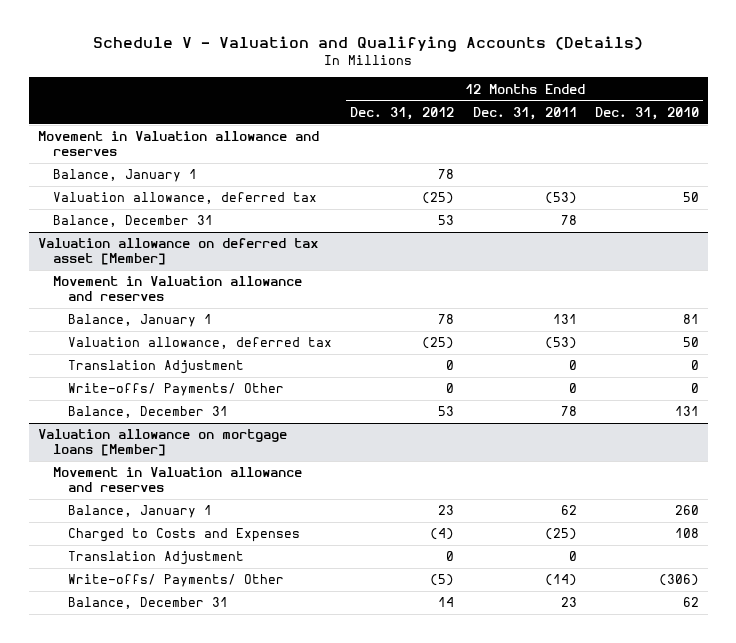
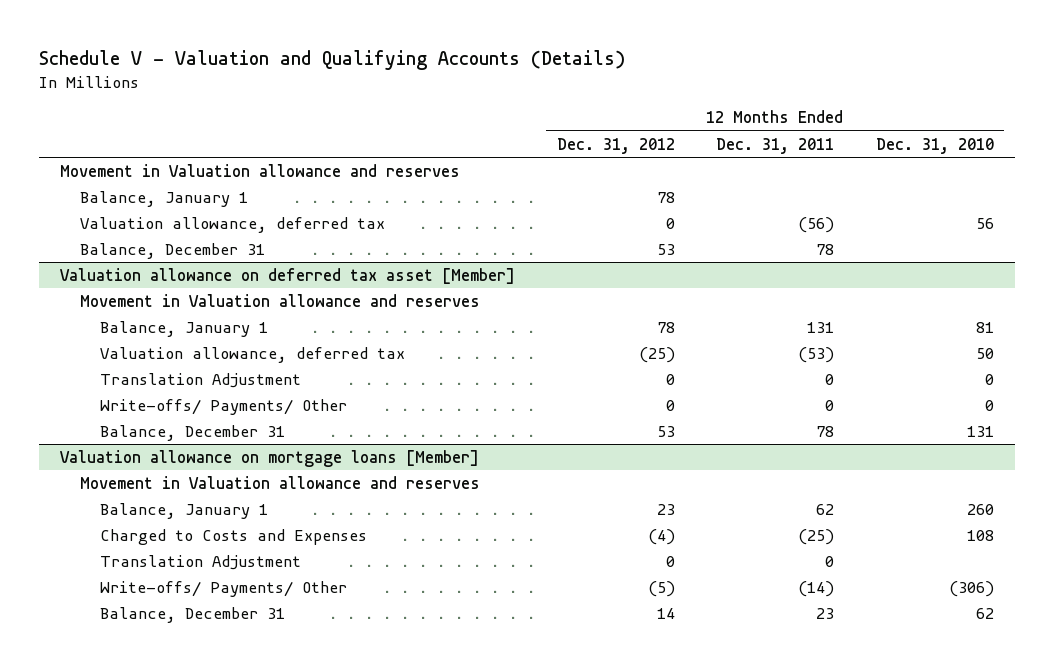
[422,192,455,205] (25) -> [665,217,675,229] 0
[544,192,577,205] (53) -> [798,216,835,233] (56)
[682,192,699,203] 50 -> [975,217,994,229] 56

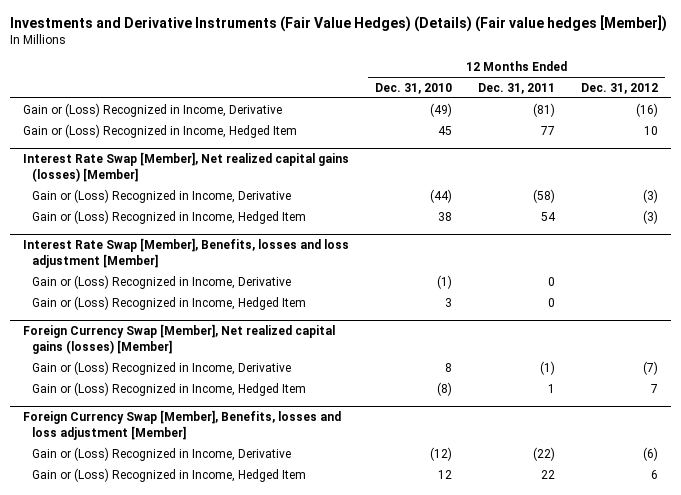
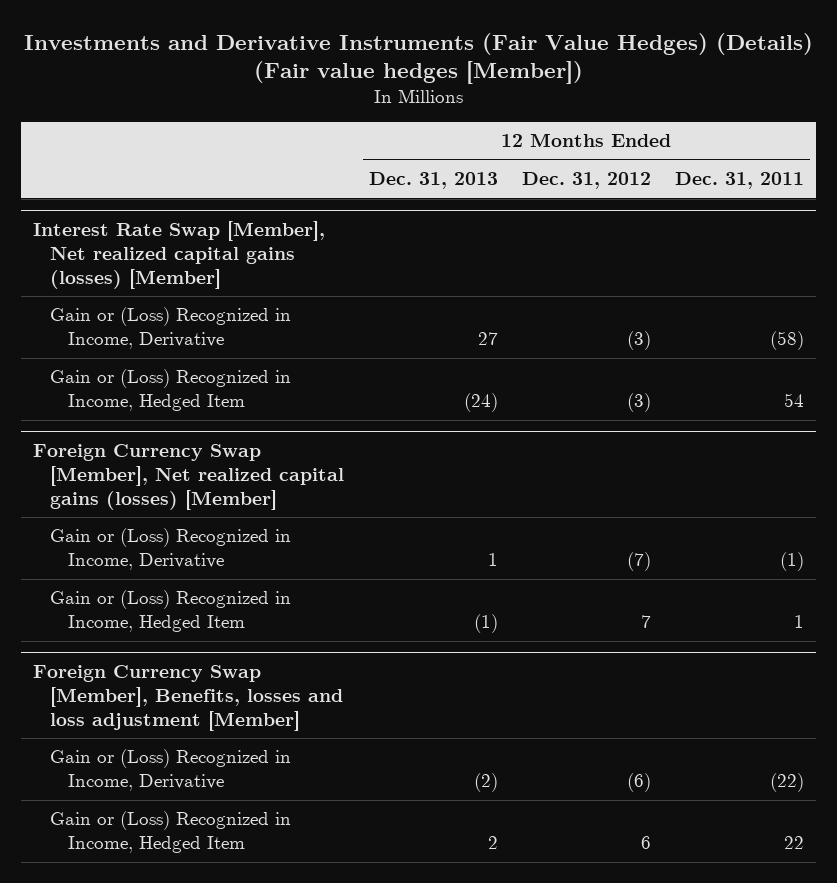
[374,82,452,94] Dec. 31, 2010 -> none
none -> [368,172,498,190] Dec. 31, 2013
[22,102,282,117] Gain or (Loss) Recognized in Income, Derivative -> none
[22,123,297,138] Gain or (Loss) Recognized in Income, Hedged Item -> none
[22,238,349,269] Interest Rate Swap [Member], Benefits, losses and loss adjustment [Member] -> none
[31,274,291,289] Gain or (Loss) Recognized in Income, Derivative -> none
[31,295,306,310] Gain or (Loss) Recognized in Income, Hedged Item -> none

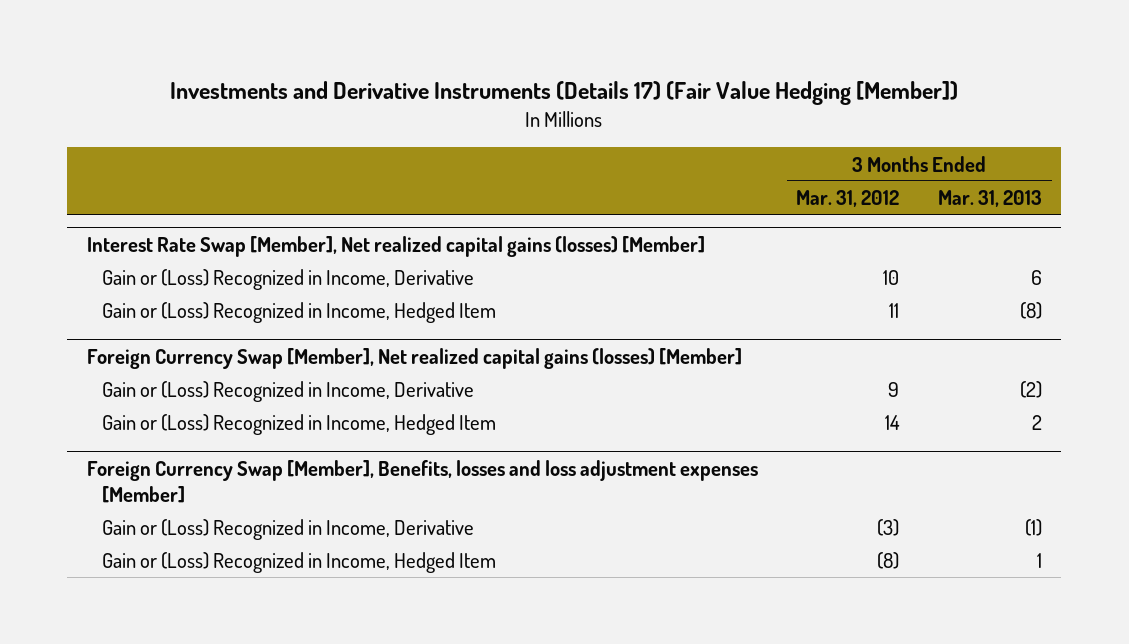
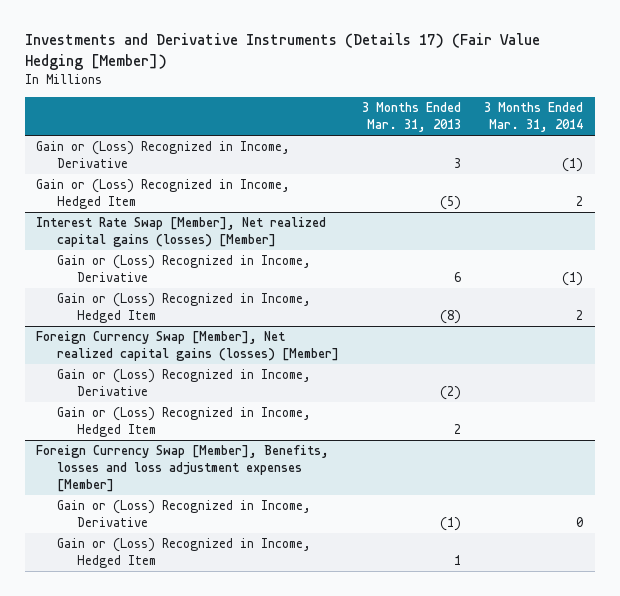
[796,190,900,208] Mar. 31, 2012 -> none
none -> [484,102,584,133] 3 Months Ended Mar. 31, 2014
none -> [36,141,291,169] Gain or (Loss) Recognized in Income, Derivative
none -> [36,179,291,210] Gain or (Loss) Recognized in Income, Hedged Item

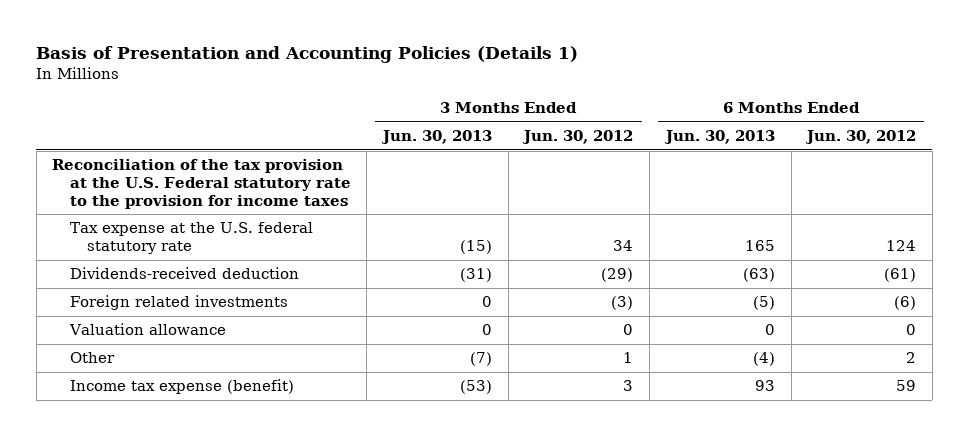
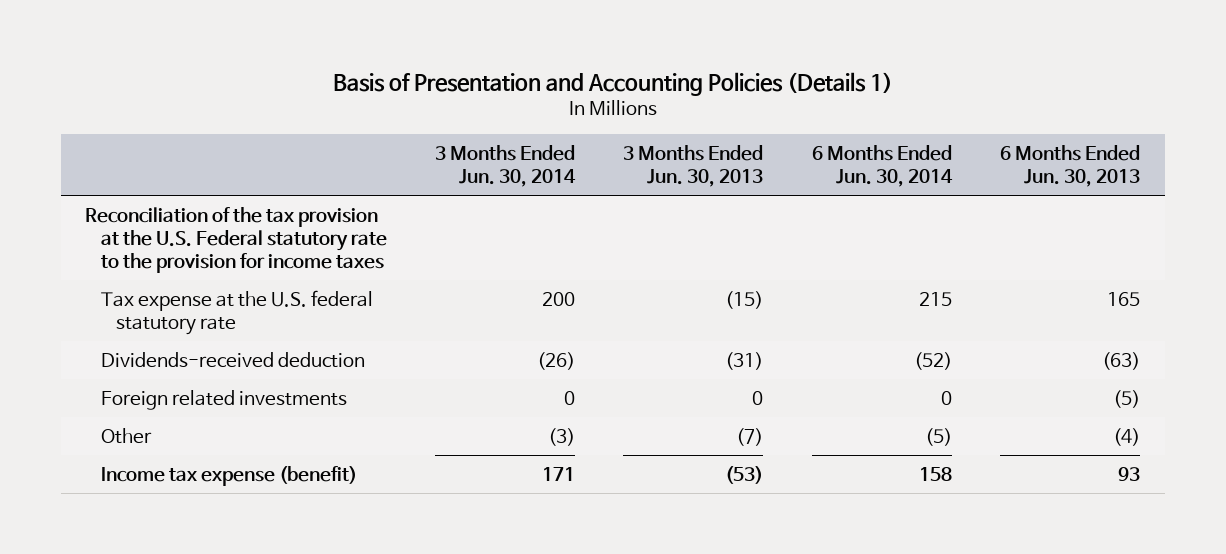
[522,129,634,144] Jun. 30, 2012 -> none
[805,129,917,144] Jun. 30, 2012 -> none
none -> [435,144,577,188] 3 Months Ended Jun. 30, 2014
none -> [811,144,953,188] 6 Months Ended Jun. 30, 2014
[68,323,226,336] Valuation allowance -> none

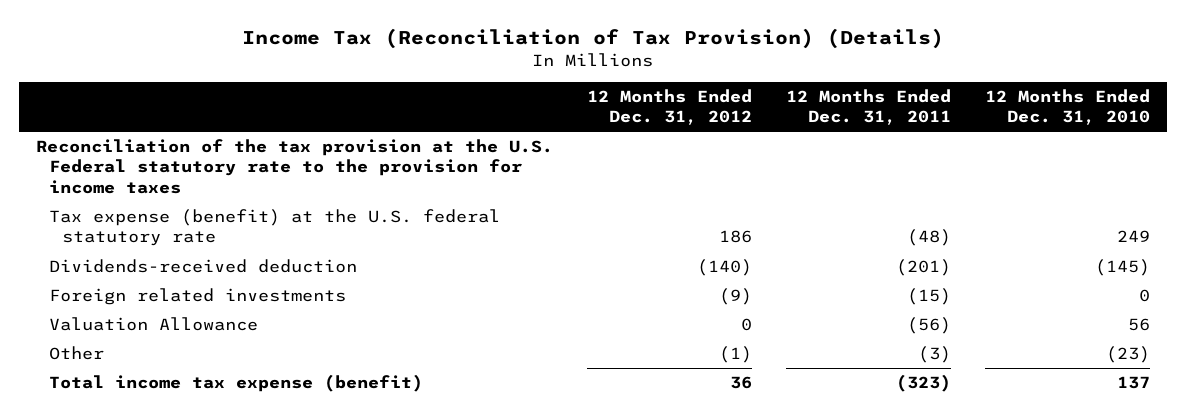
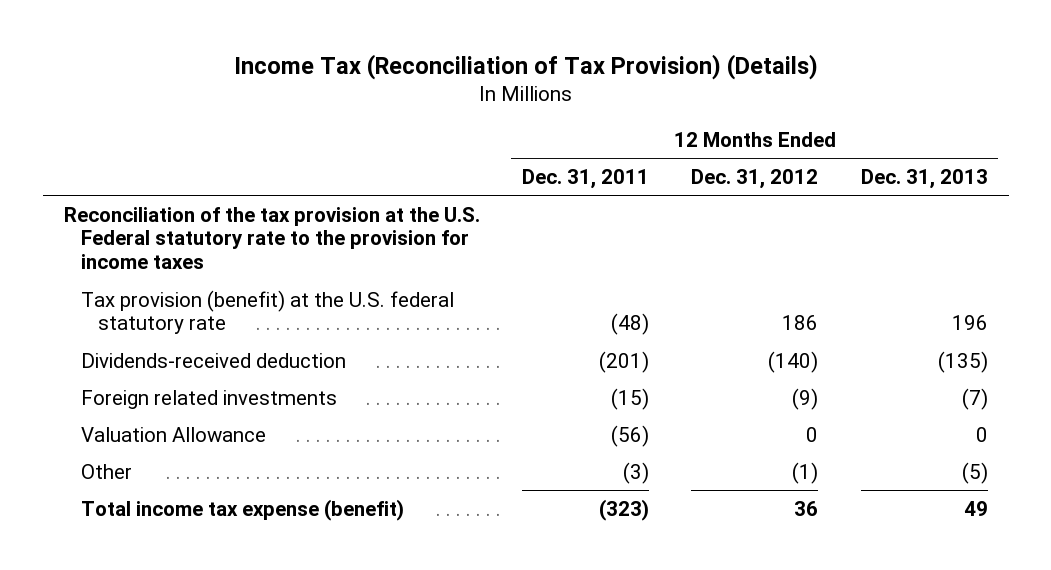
[985,89,1151,126] 12 Months Ended Dec. 31, 2010 -> none
none -> [860,169,988,190] Dec. 31, 2013
[48,209,500,247] Tax expense (benefit) at the U.S. federal statutory rate -> [80,289,454,335] Tax provision (benefit) at the U.S. federal statutory rate

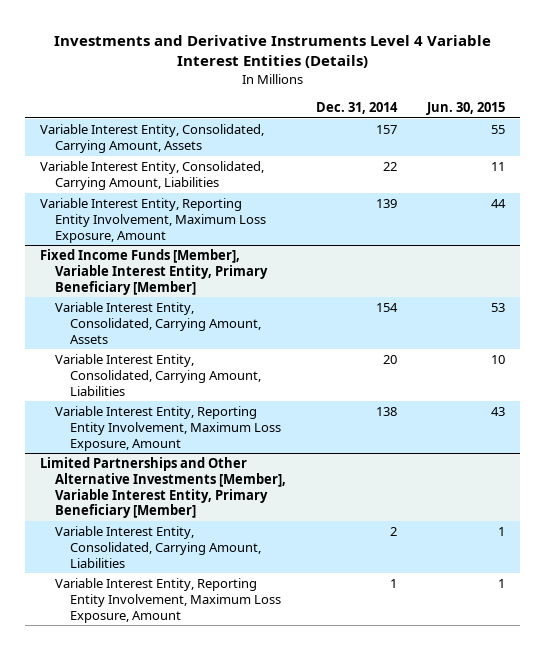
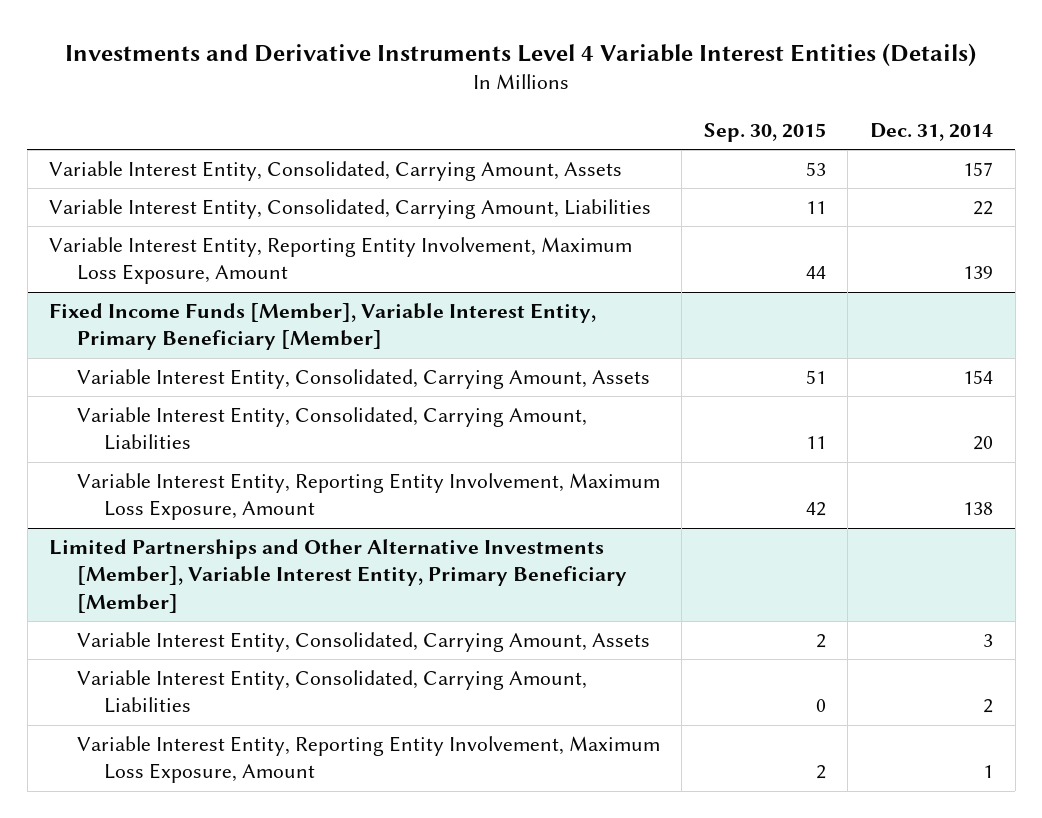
[425,101,505,115] Jun. 30, 2015 -> none
none -> [703,123,826,143] Sep. 30, 2015
none -> [76,632,650,653] Variable Interest Entity, Consolidated, Carrying Amount, Assets

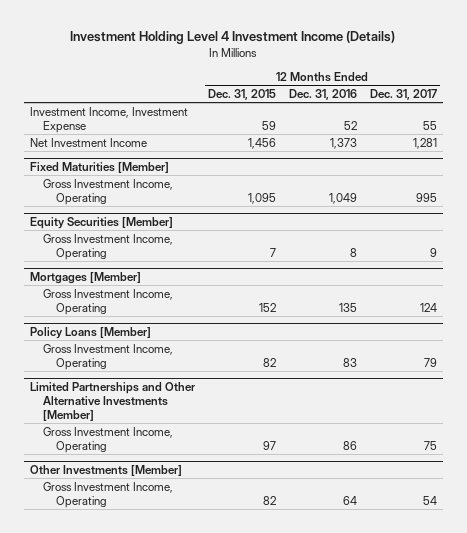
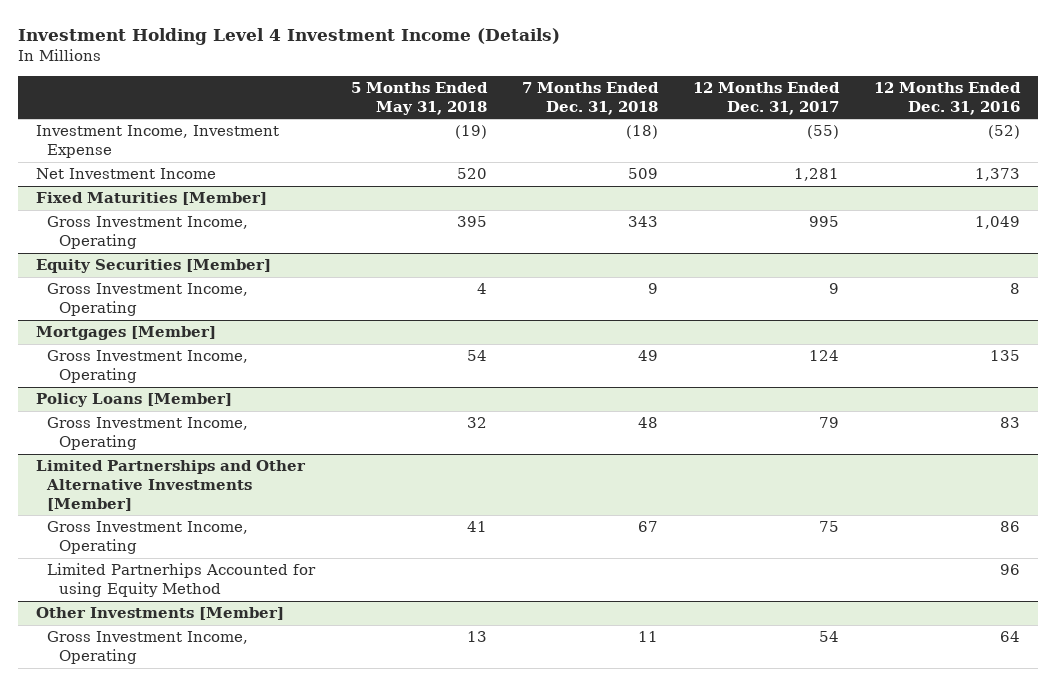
[207,89,276,101] Dec. 31, 2015 -> none
none -> [350,82,488,115] 5 Months Ended May 31, 2018
none -> [521,82,659,115] 7 Months Ended Dec. 31, 2018
[343,120,357,130] 52 -> [988,125,1021,140] (52)
[422,120,437,130] 55 -> [806,125,839,140] (55)
none -> [47,563,317,598] Limited Partnerhips Accounted for using Equity Method

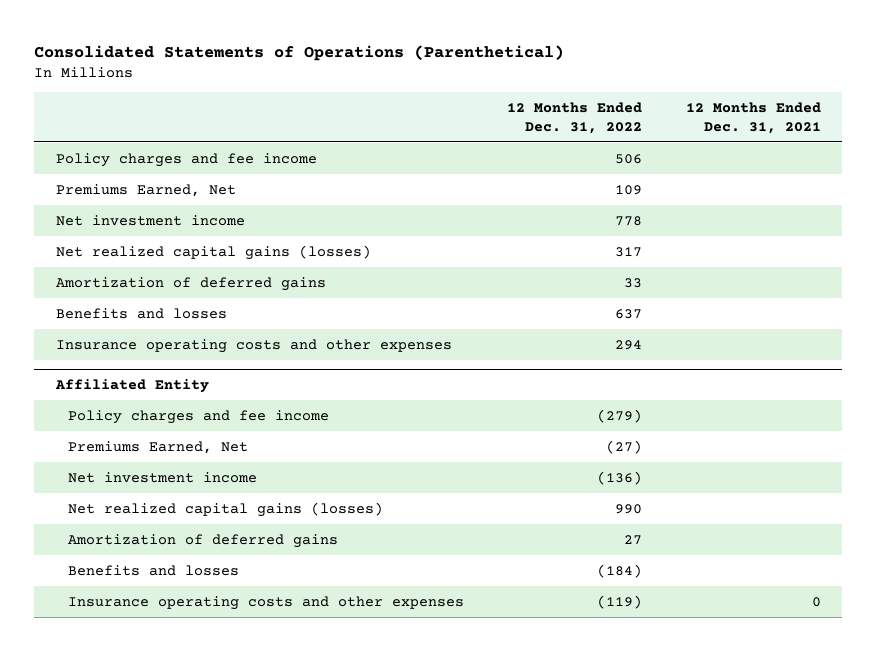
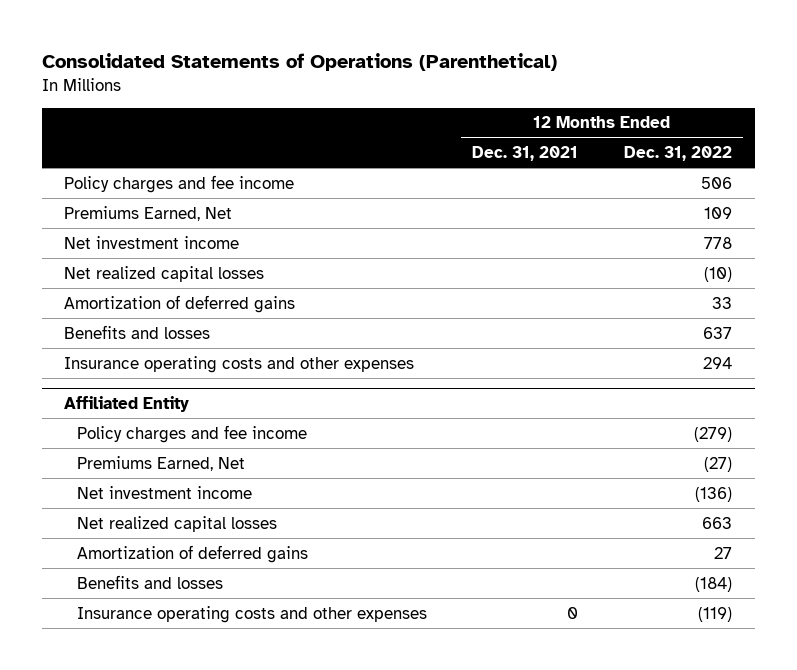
[56,244,372,260] Net realized capital gains (losses) -> [64,265,265,282] Net realized capital losses
[615,246,643,257] 317 -> [704,266,733,282] (10)
[67,501,383,517] Net realized capital gains (losses) -> [76,515,277,532] Net realized capital losses
[615,503,643,514] 990 -> [702,516,733,529] 663

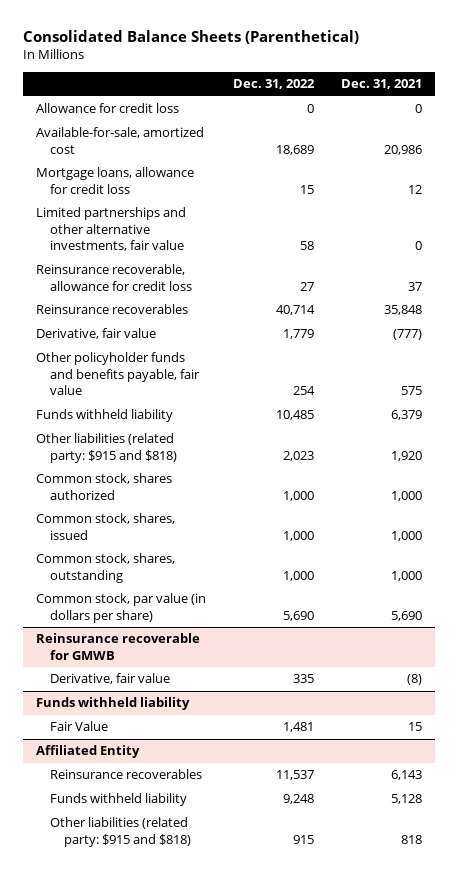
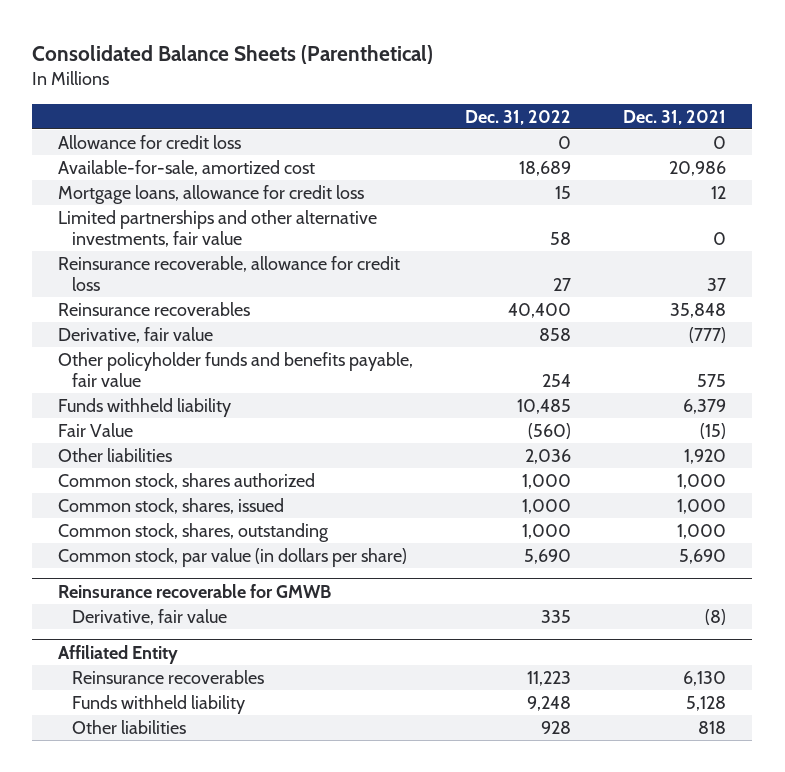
[275,305,315,316] 40,714 -> [508,303,572,319] 40,400
[282,329,314,340] 1,779 -> [539,328,572,342] 858
none -> [58,423,134,438] Fair Value
[36,433,177,463] Other liabilities (related party: $915 and $818) -> [58,448,173,463] Other liabilities
[282,450,314,461] 2,023 -> [525,449,572,465] 2,036
[36,697,191,711] Funds withheld liability -> none
[49,721,108,732] Fair Value -> none
[275,770,314,781] 11,537 -> [527,671,572,687] 11,223
[390,770,422,781] 6,143 -> [683,671,727,687] 6,130
[49,817,191,847] Other liabilities (related party: $915 and $818) -> [72,720,187,735] Other liabilities
[292,834,314,844] 915 -> [541,721,572,735] 928

